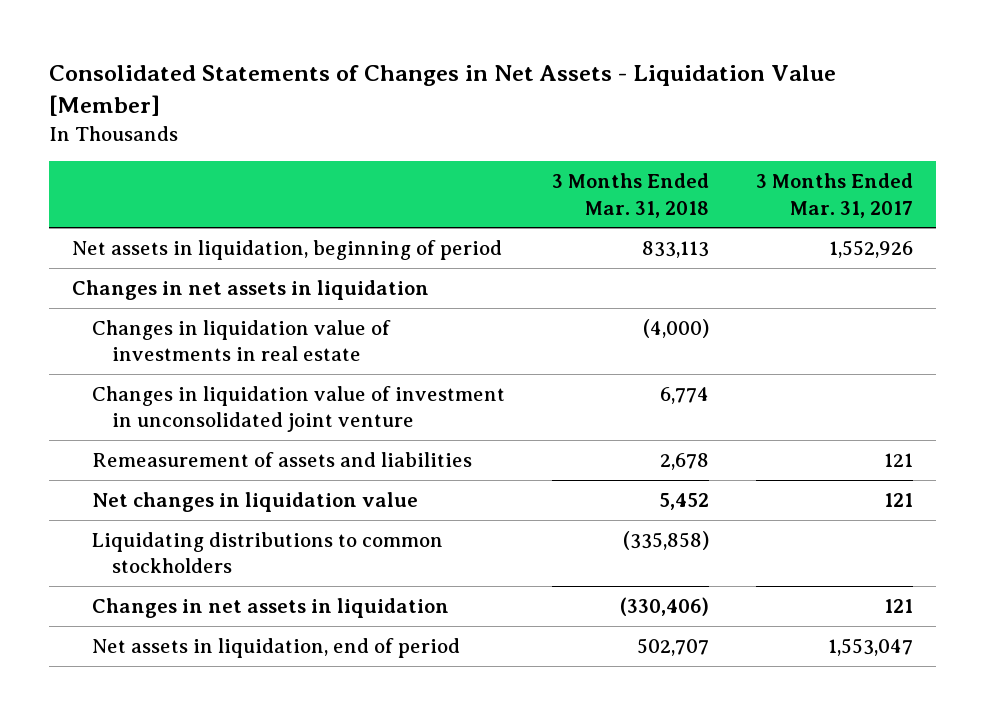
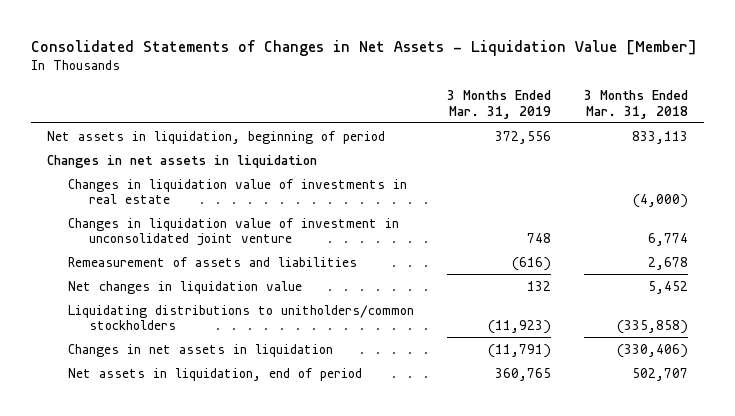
[755,173,913,218] 3 Months Ended Mar. 31, 2017 -> none
none -> [446,90,551,119] 3 Months Ended Mar. 31, 2019
[92,531,444,574] Liquidating distributions to common stockholders -> [67,304,414,331] Liquidating distributions to unitholders/common stockholders

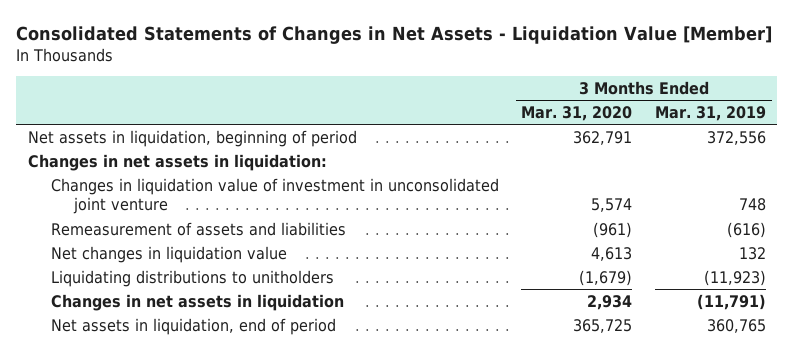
[583,90,688,119] 3 Months Ended Mar. 31, 2018 -> none
none -> [521,105,633,121] Mar. 31, 2020
[67,178,407,205] Changes in liquidation value of investments in real estate -> none
[47,154,318,168] Changes in net assets in liquidation -> [27,153,327,171] Changes in net assets in liquidation:
[67,304,414,331] Liquidating distributions to unitholders/common stockholders -> [50,269,334,287] Liquidating distributions to unitholders

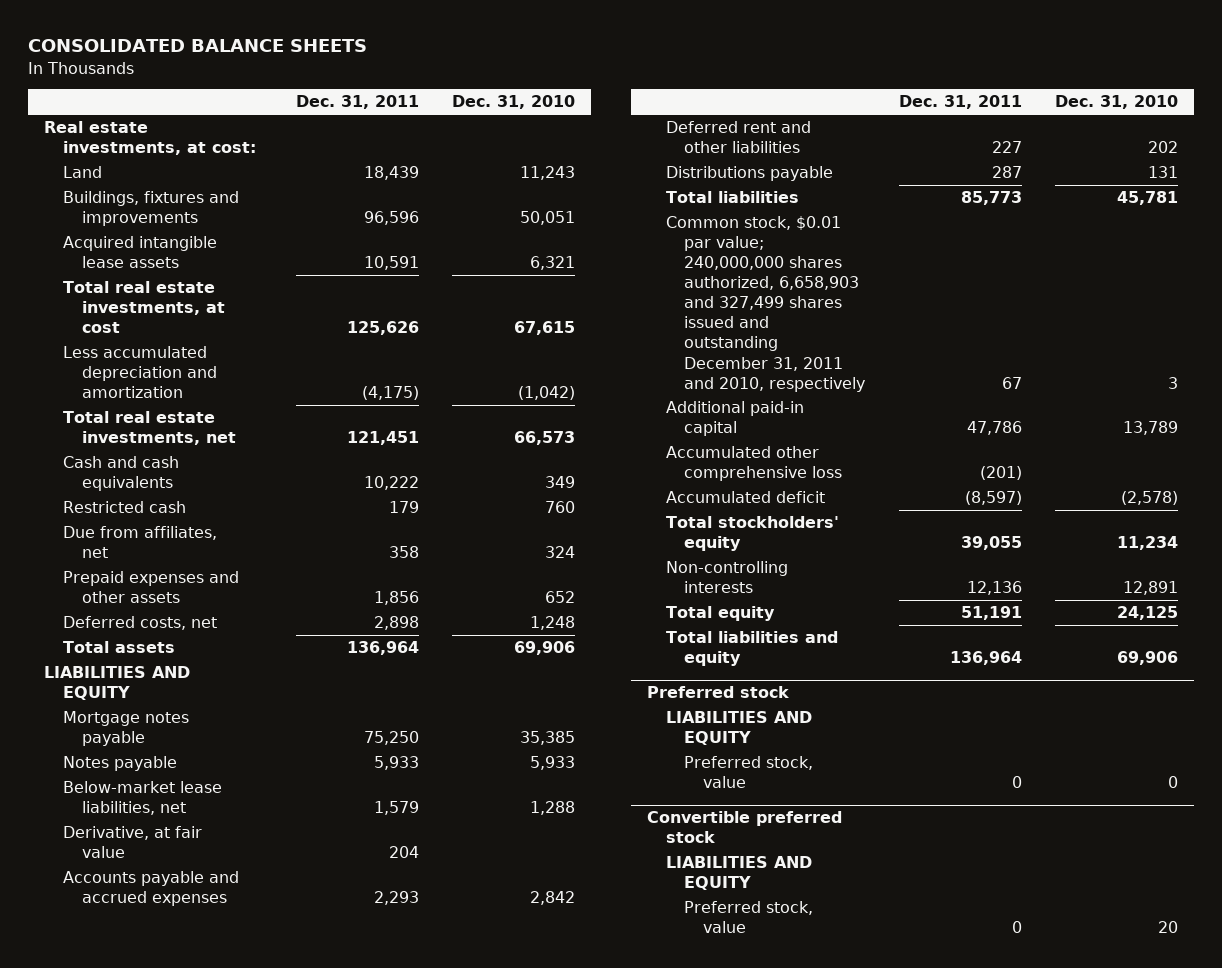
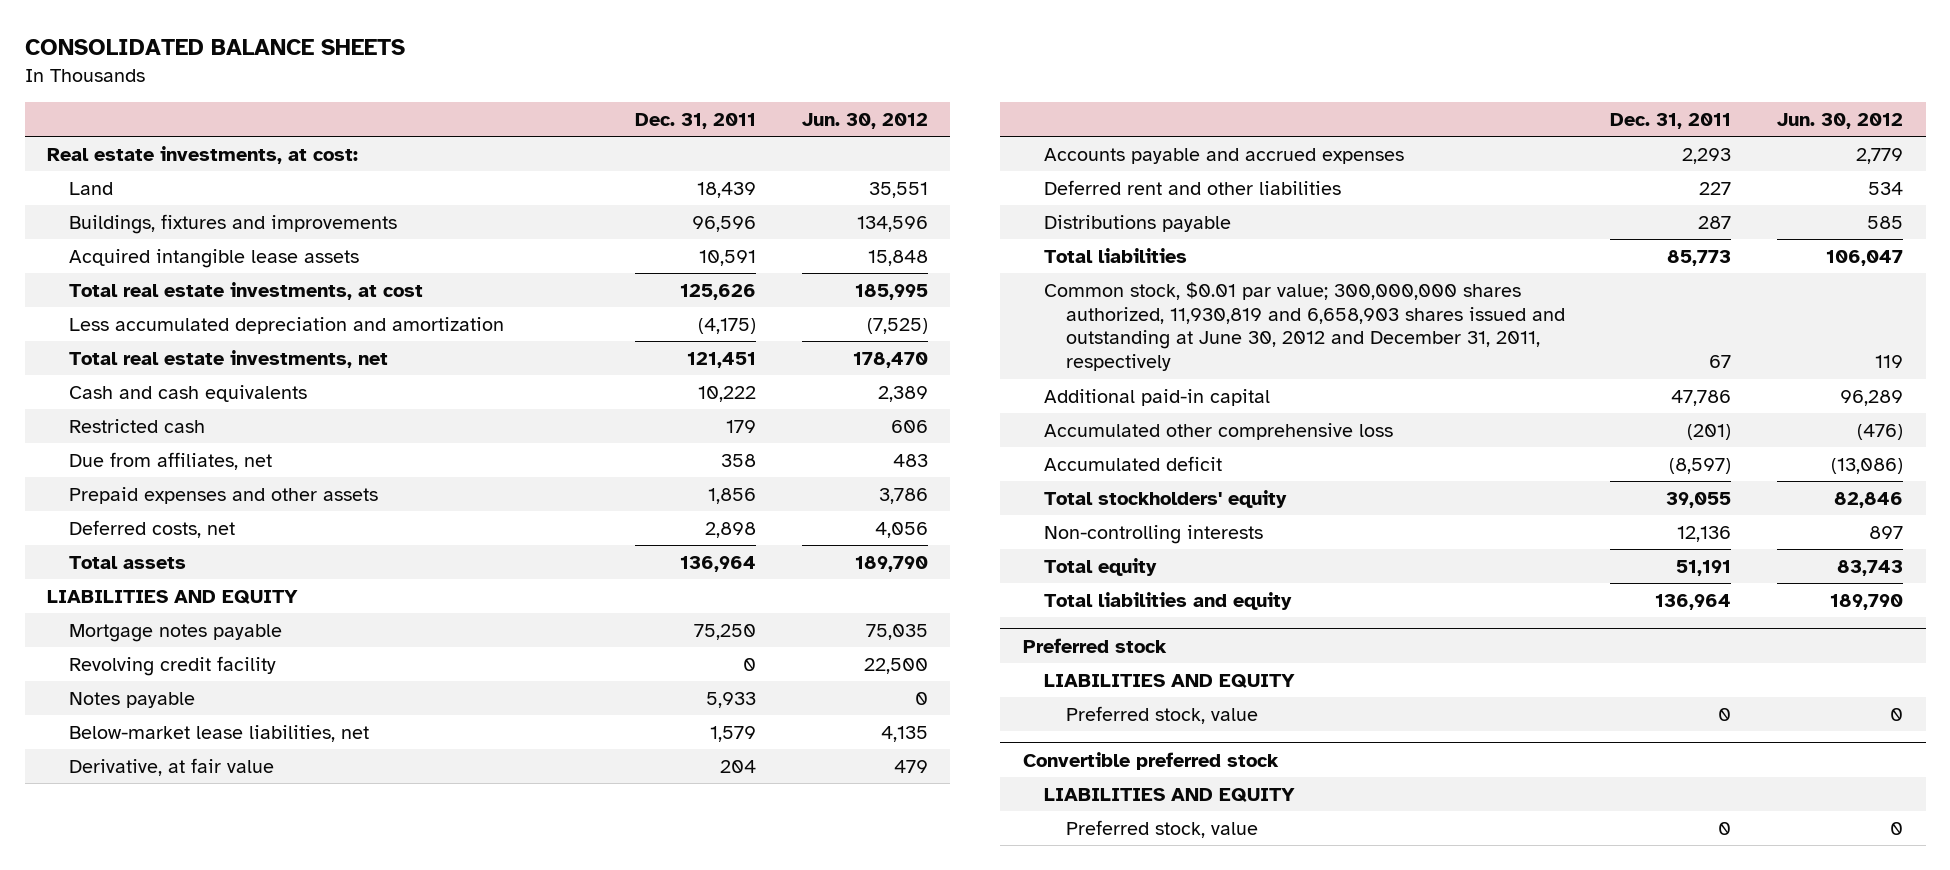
[451,95,575,110] Dec. 31, 2010 -> none
none -> [801,112,928,129] Jun. 30, 2012
none -> [69,655,277,676] Revolving credit facility
[665,216,866,392] Common stock, $0.01 par value; 240,000,000 shares authorized, 6,658,903 and 327,499 shares issued and outstanding December 31, 2011 and 2010, respectively -> [1044,281,1565,372] Common stock, $0.01 par value; 300,000,000 shares authorized, 11,930,819 and 6,658,903 shares issued and outstanding at June 30, 2012 and December 31, 2011, respectively

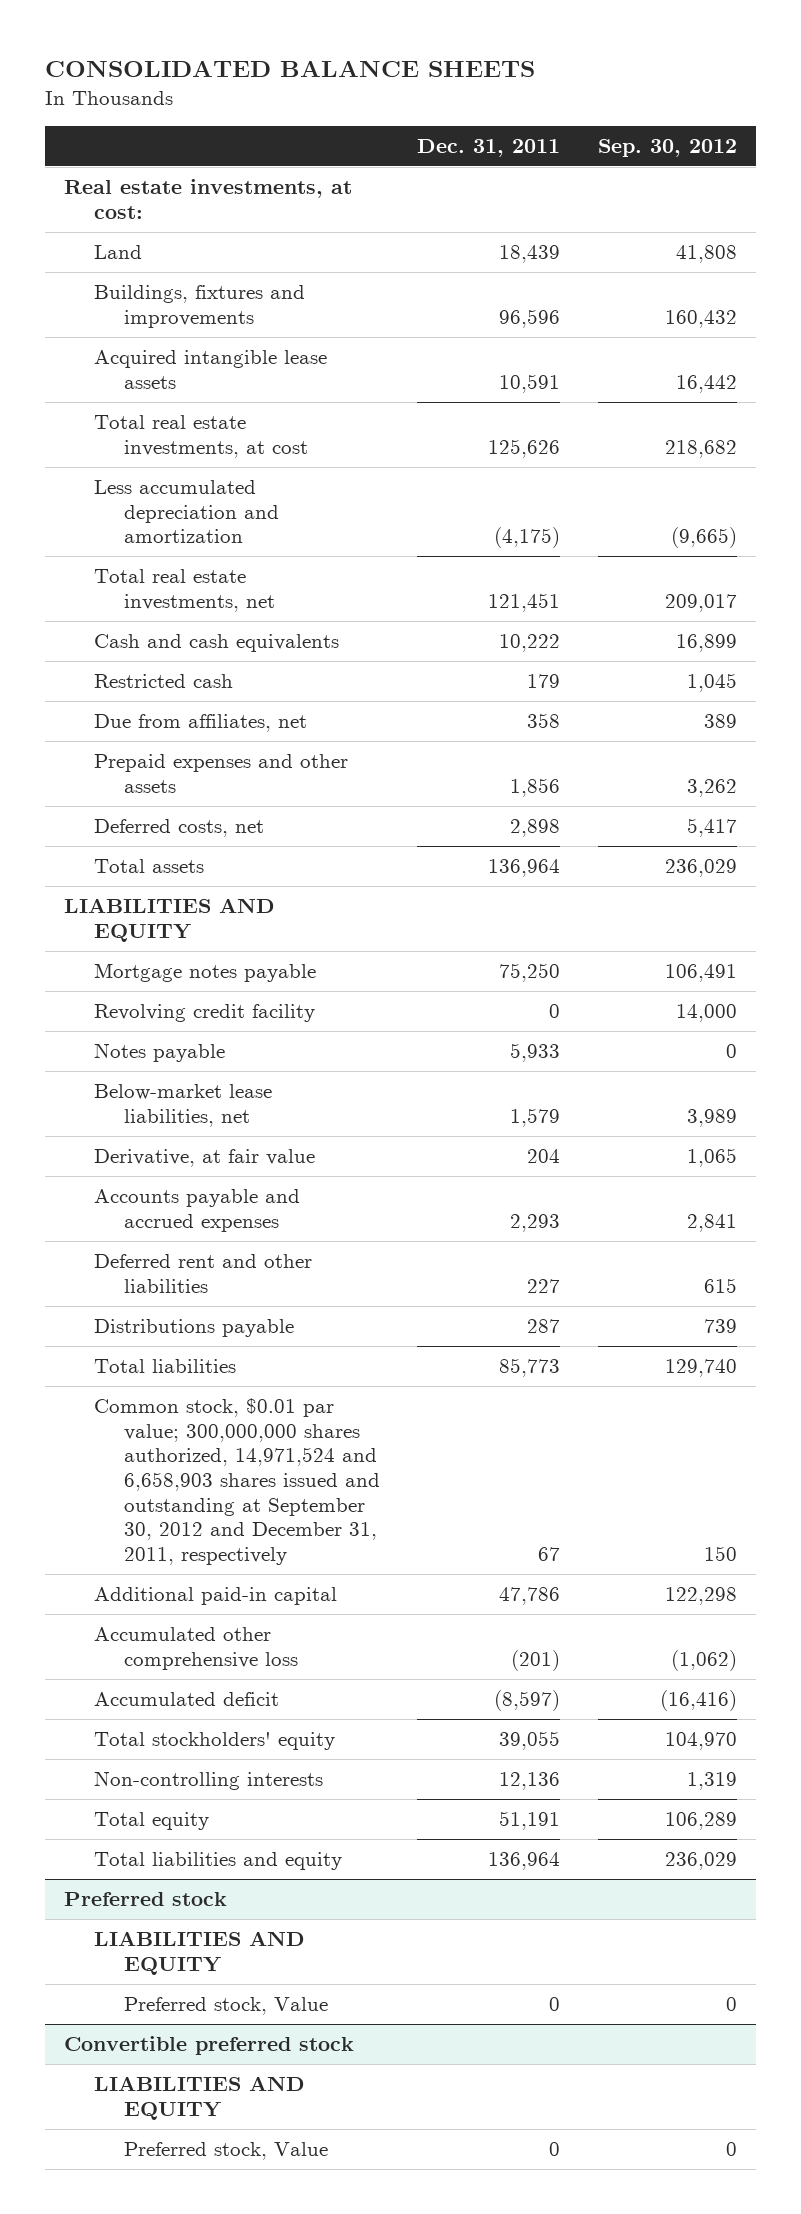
[801,112,928,129] Jun. 30, 2012 -> none
none -> [597,138,737,157] Sep. 30, 2012
[1044,281,1565,372] Common stock, $0.01 par value; 300,000,000 shares authorized, 11,930,819 and 6,658,903 shares issued and outstanding at June 30, 2012 and December 31, 2011, respectively -> [93,1398,380,1565] Common stock, $0.01 par value; 300,000,000 shares authorized, 14,971,524 and 6,658,903 shares issued and outstanding at September 30, 2012 and December 31, 2011, respectively
[1065,705,1258,724] Preferred stock, value -> [123,1997,328,2016] Preferred stock, Value
[1065,819,1258,838] Preferred stock, value -> [123,2142,328,2161] Preferred stock, Value

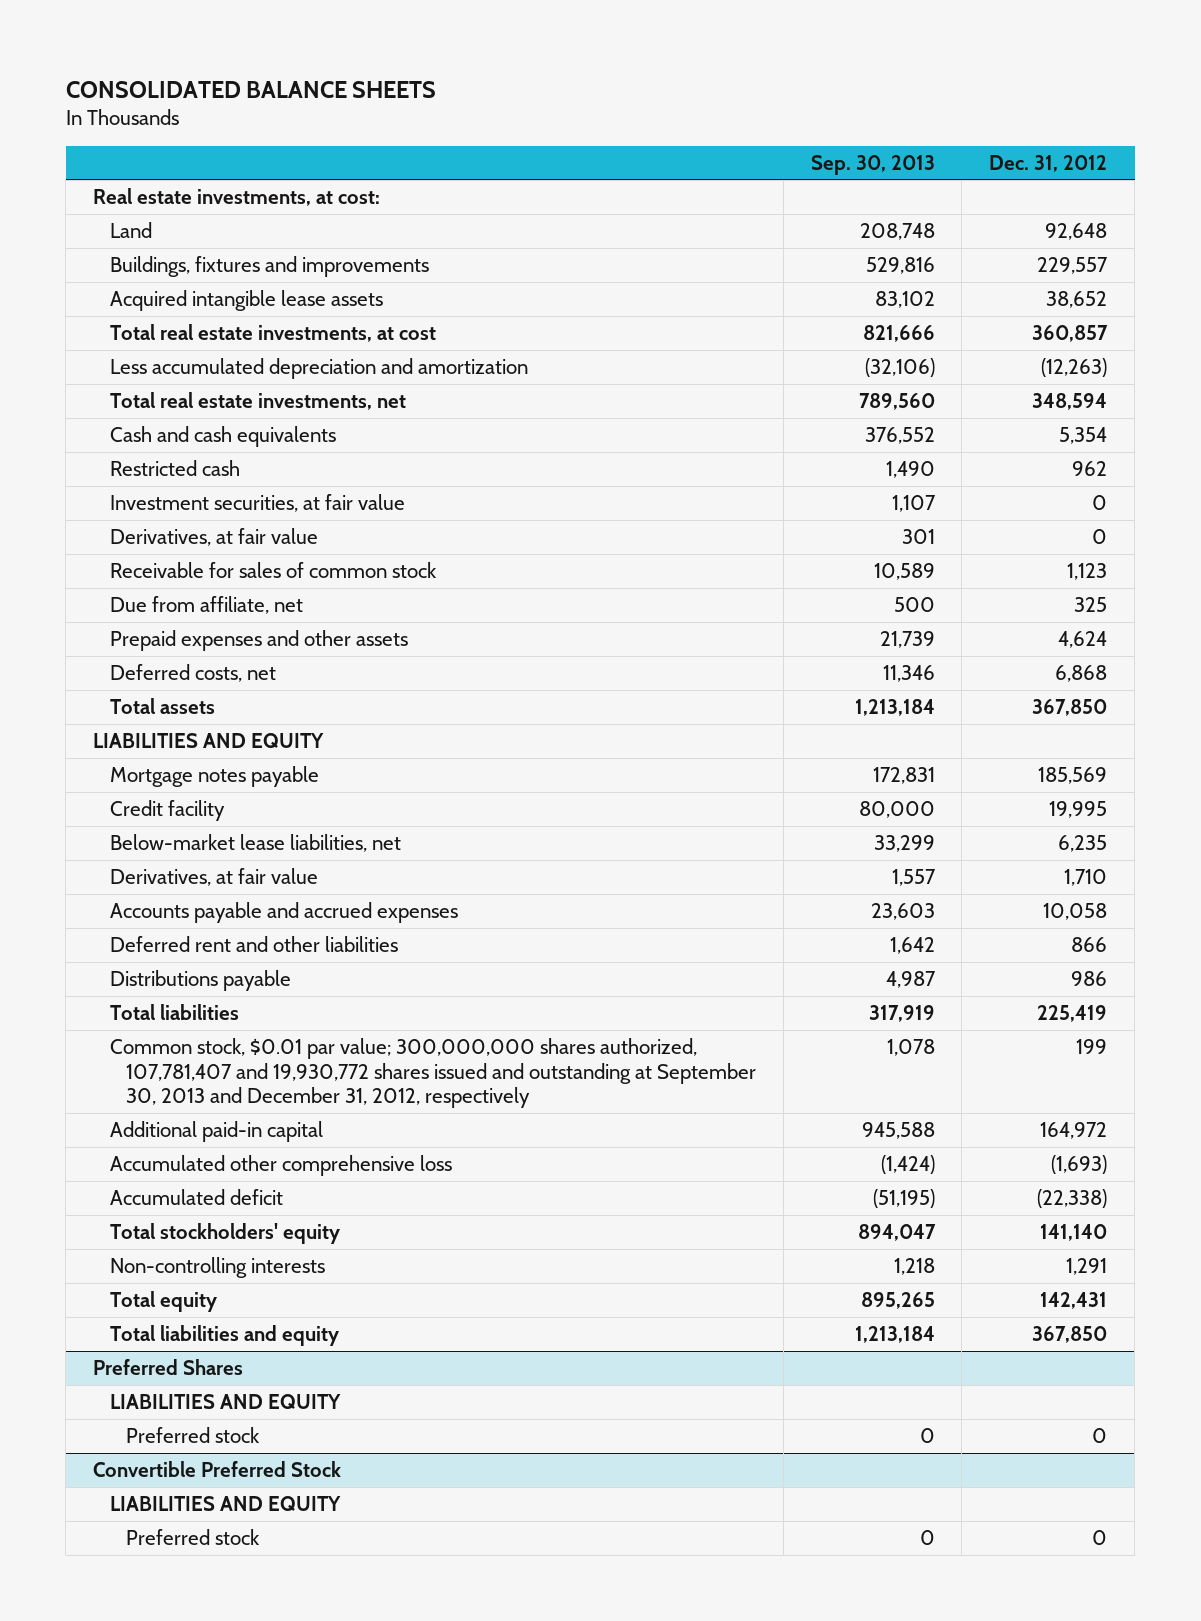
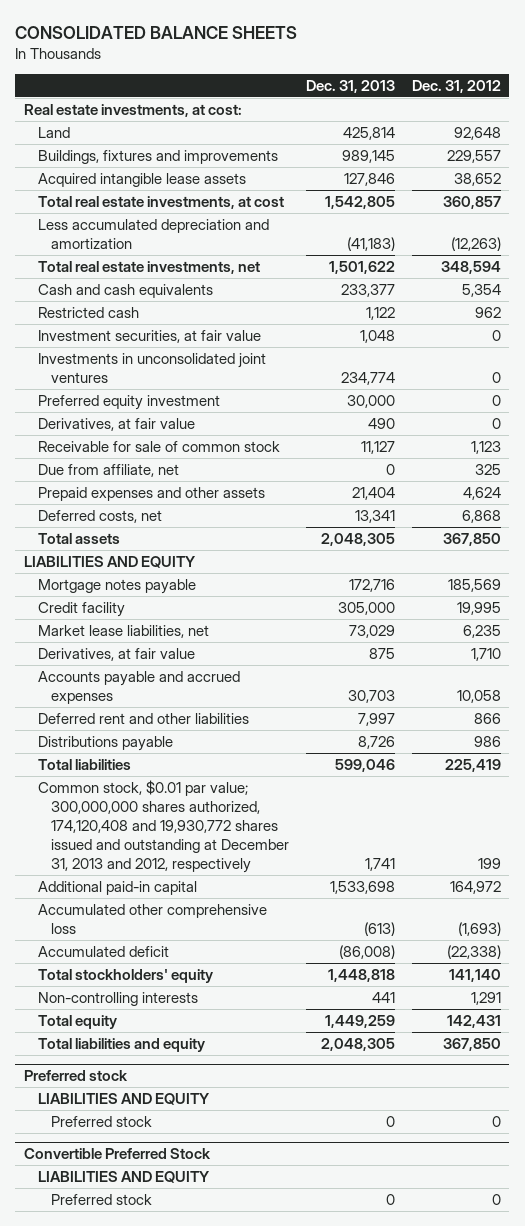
[810,154,935,175] Sep. 30, 2013 -> none
none -> [306,79,396,93] Dec. 31, 2013
none -> [37,352,266,383] Investments in unconsolidated joint ventures
none -> [37,394,220,410] Preferred equity investment
[109,561,437,578] Receivable for sales of common stock -> [37,440,280,452] Receivable for sale of common stock
[109,833,401,852] Below-market lease liabilities, net -> [37,624,209,638] Market lease liabilities, net
[109,1037,756,1109] Common stock, $0.01 par value; 300,000,000 shares authorized, 107,781,407 and 19,930,772 shares issued and outstanding at September 30, 2013 and December 31, 2012, respectively -> [37,779,290,873] Common stock, $0.01 par value; 300,000,000 shares authorized, 174,120,408 and 19,930,772 shares issued and outstanding at December 31, 2013 and 2012, respectively
[93,1358,244,1375] Preferred Shares -> none
none -> [23,1070,128,1082] Preferred stock

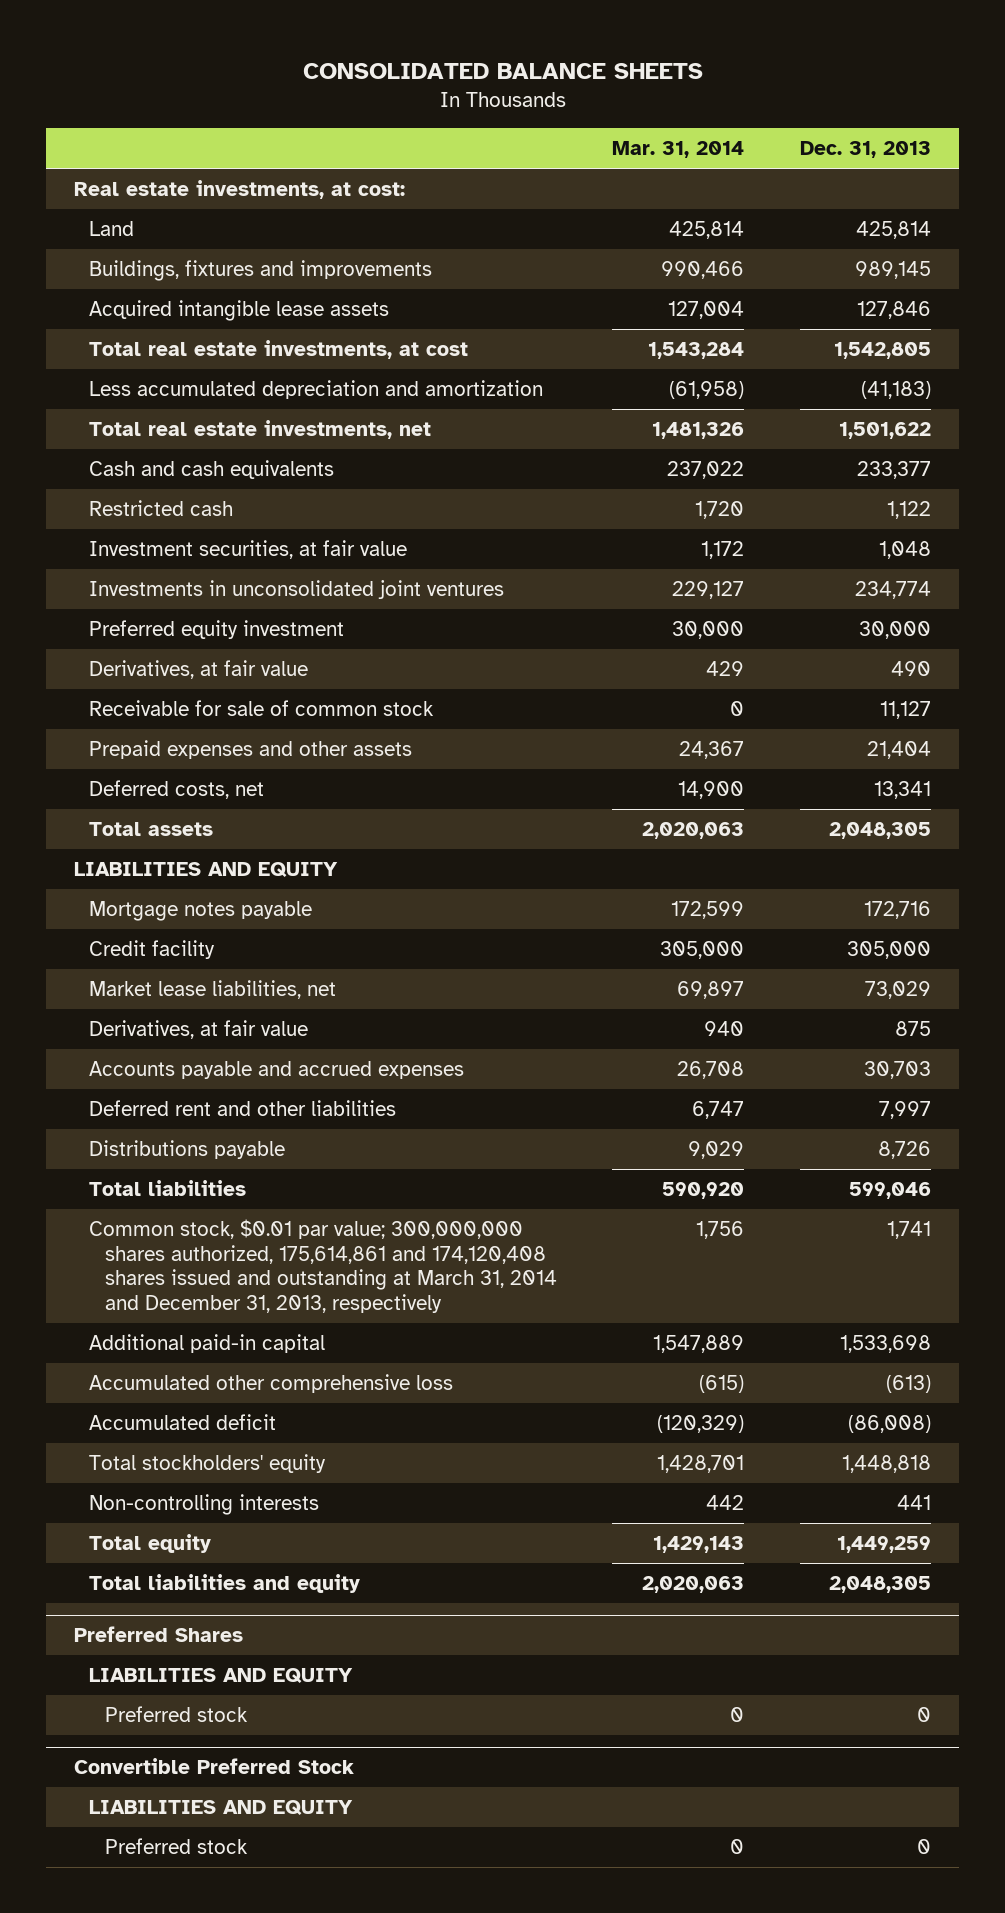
[411,79,501,93] Dec. 31, 2012 -> none
none -> [612,141,745,159] Mar. 31, 2014
[37,463,179,477] Due from affiliate, net -> none
[37,779,290,873] Common stock, $0.01 par value; 300,000,000 shares authorized, 174,120,408 and 19,930,772 shares issued and outstanding at December 31, 2013 and 2012, respectively -> [89,1219,557,1314] Common stock, $0.01 par value; 300,000,000 shares authorized, 175,614,861 and 174,120,408 shares issued and outstanding at March 31, 2014 and December 31, 2013, respectively
[23,1070,128,1082] Preferred stock -> none
none -> [74,1626,244,1643] Preferred Shares

